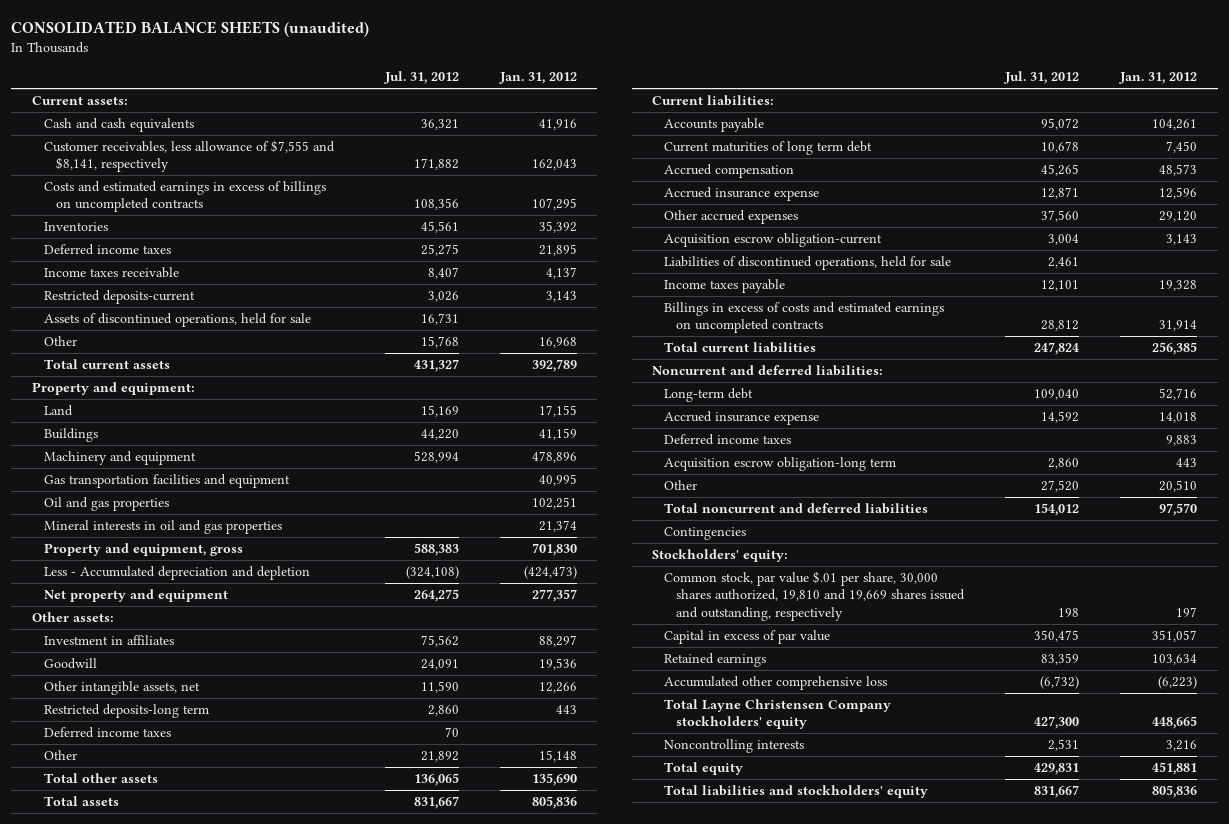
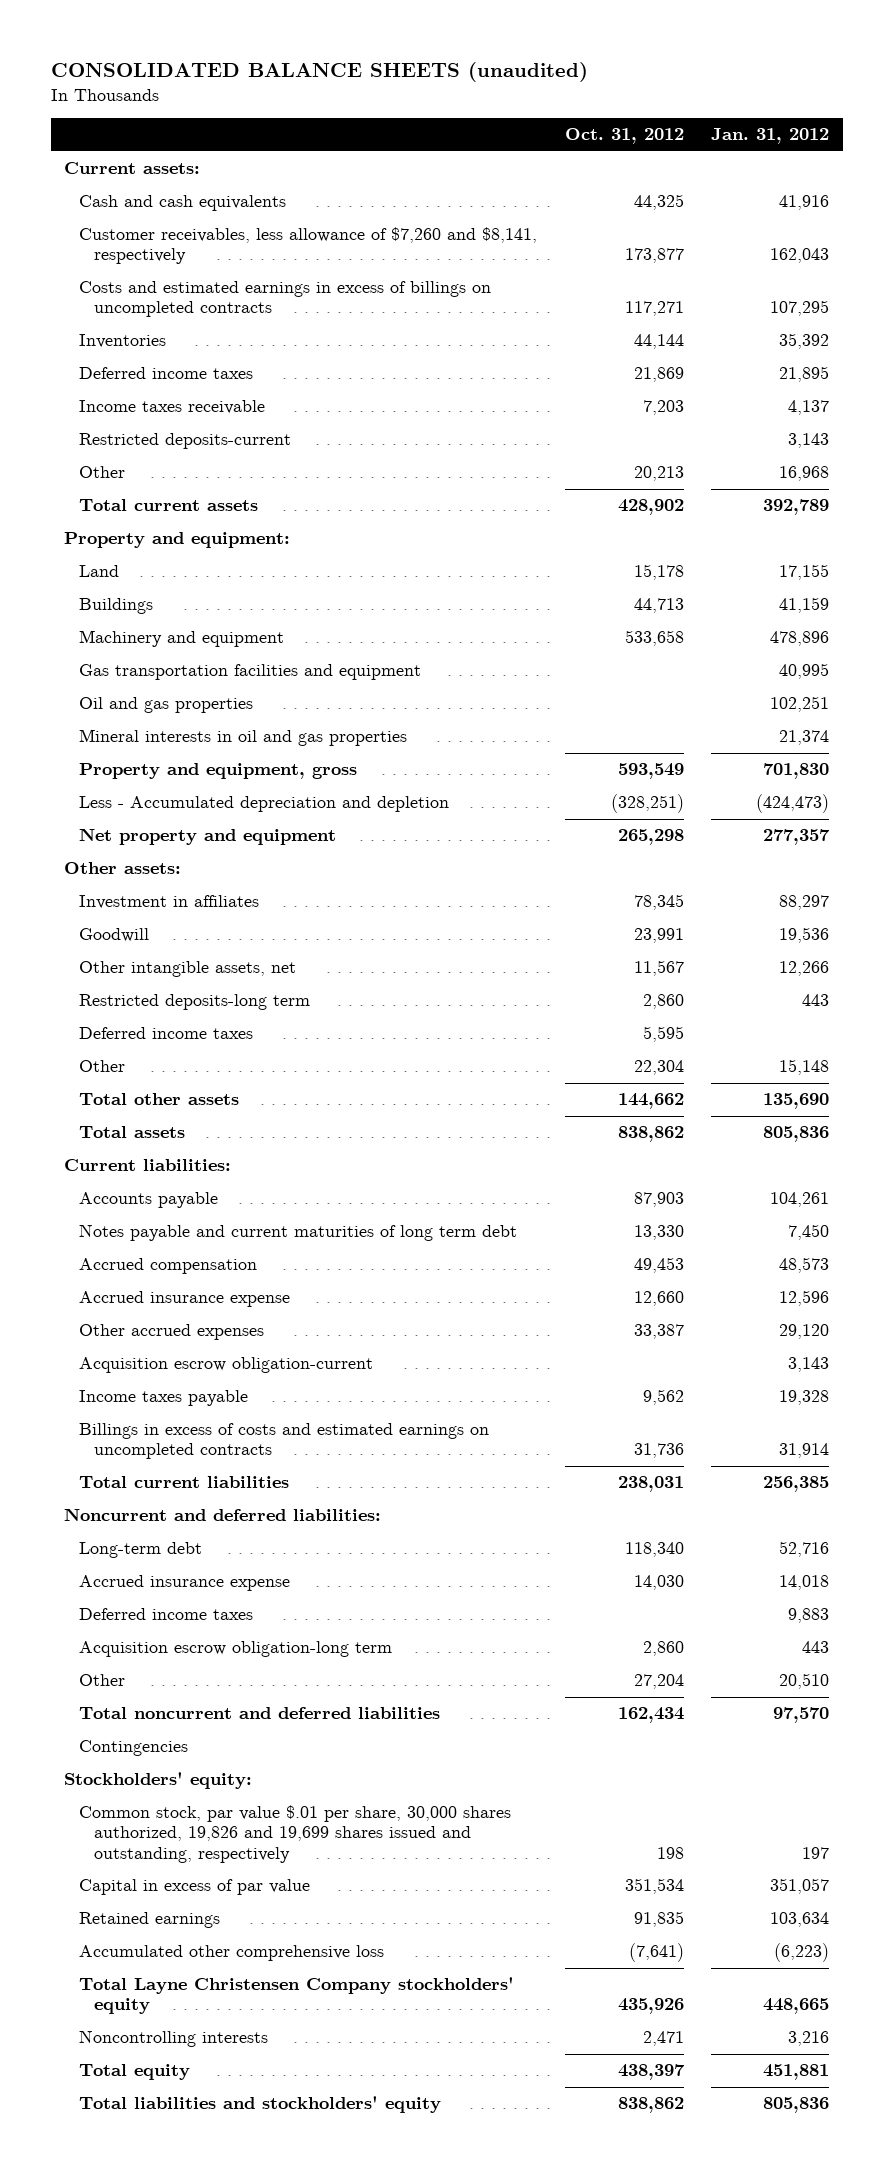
[383,71,459,85] Jul. 31, 2012 -> none
none -> [564,128,684,145] Oct. 31, 2012
[43,140,335,173] Customer receivables, less allowance of $7,555 and $8,141, respectively -> [79,227,538,265] Customer receivables, less allowance of $7,260 and $8,141, respectively
[43,313,311,328] Assets of discontinued operations, held for sale -> none
[664,141,873,156] Current maturities of long term debt -> [79,1224,518,1242] Notes payable and current maturities of long term debt
[664,256,952,271] Liabilities of discontinued operations, held for sale -> none
[664,571,966,621] Common stock, par value $.01 per share, 30,000 shares authorized, 19,810 and 19,669 shares issued and outstanding, respectively -> [79,1805,512,1863] Common stock, par value $.01 per share, 30,000 shares authorized, 19,826 and 19,699 shares issued and outstanding, respectively

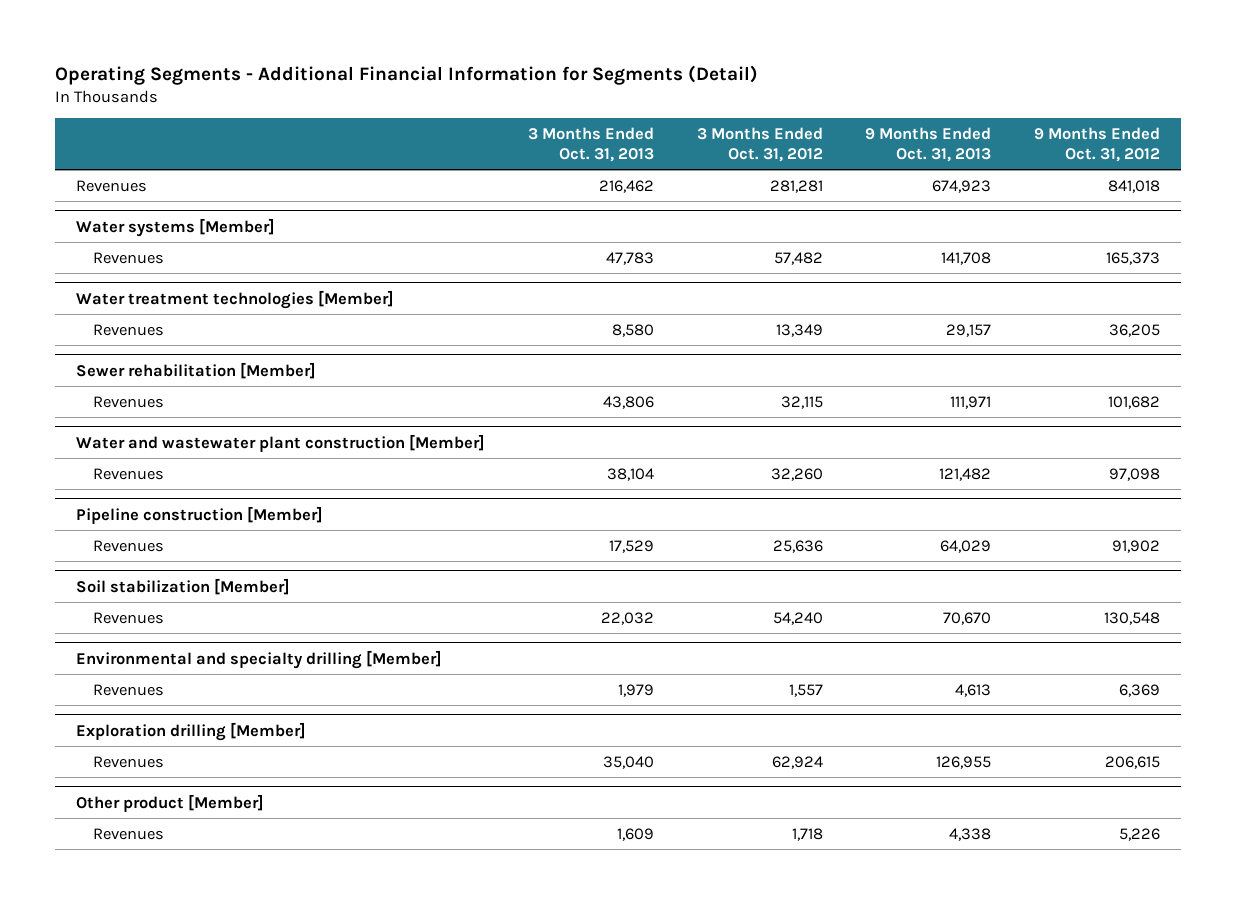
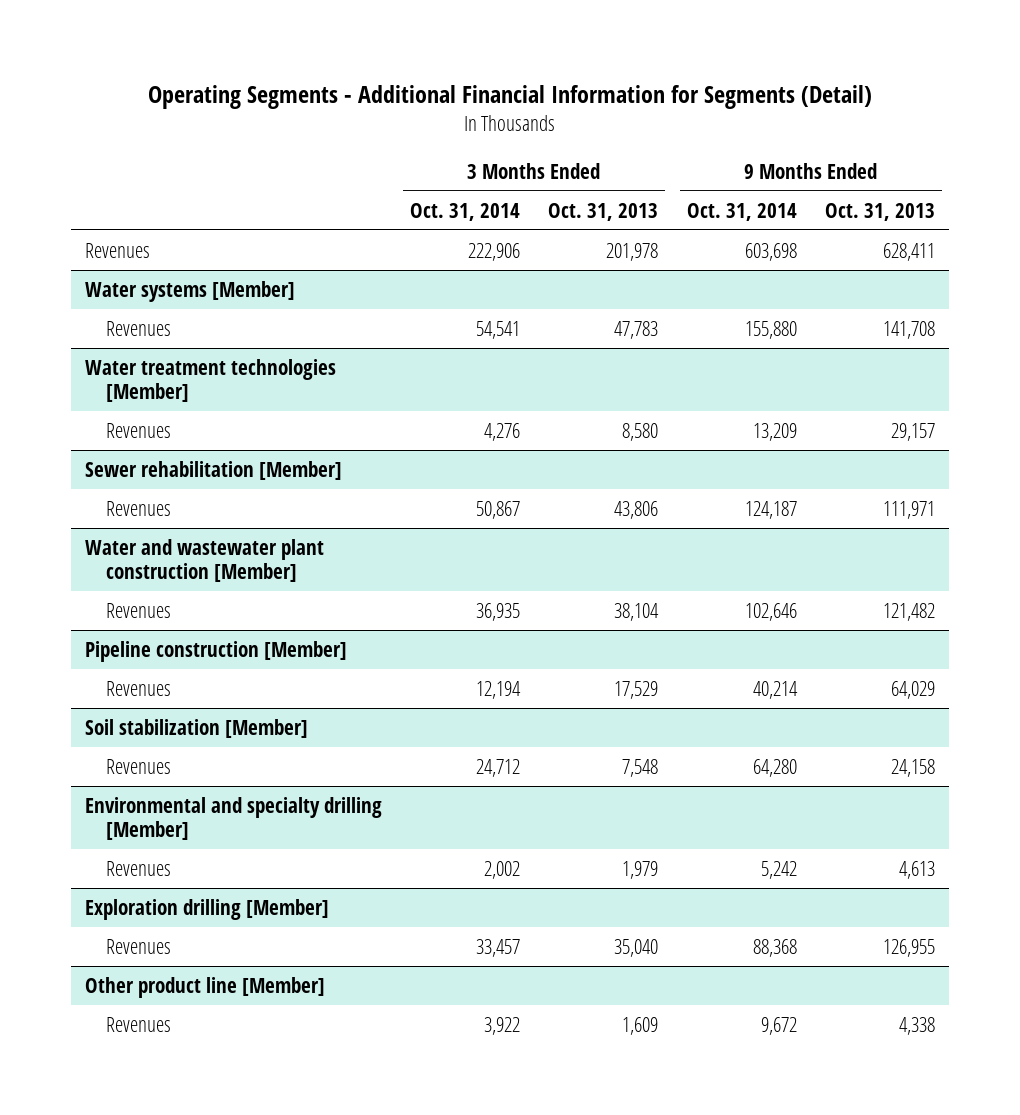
[696,126,823,162] 3 Months Ended Oct. 31, 2012 -> none
[1034,126,1161,162] 9 Months Ended Oct. 31, 2012 -> none
none -> [410,202,521,221] Oct. 31, 2014
none -> [686,202,797,221] Oct. 31, 2014
[598,179,654,193] 216,462 -> [606,242,659,261] 201,978
[932,179,992,193] 674,923 -> [882,242,935,261] 628,411
[600,611,654,625] 22,032 -> [622,758,659,777] 7,548
[943,611,992,625] 70,670 -> [890,758,935,777] 24,158
[75,793,264,812] Other product [Member] -> [84,976,325,998] Other product line [Member]

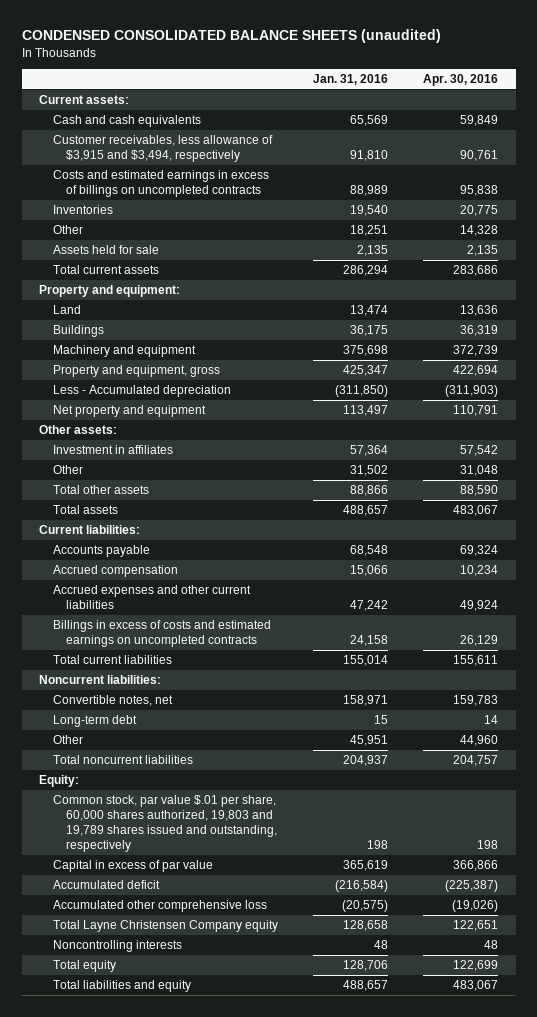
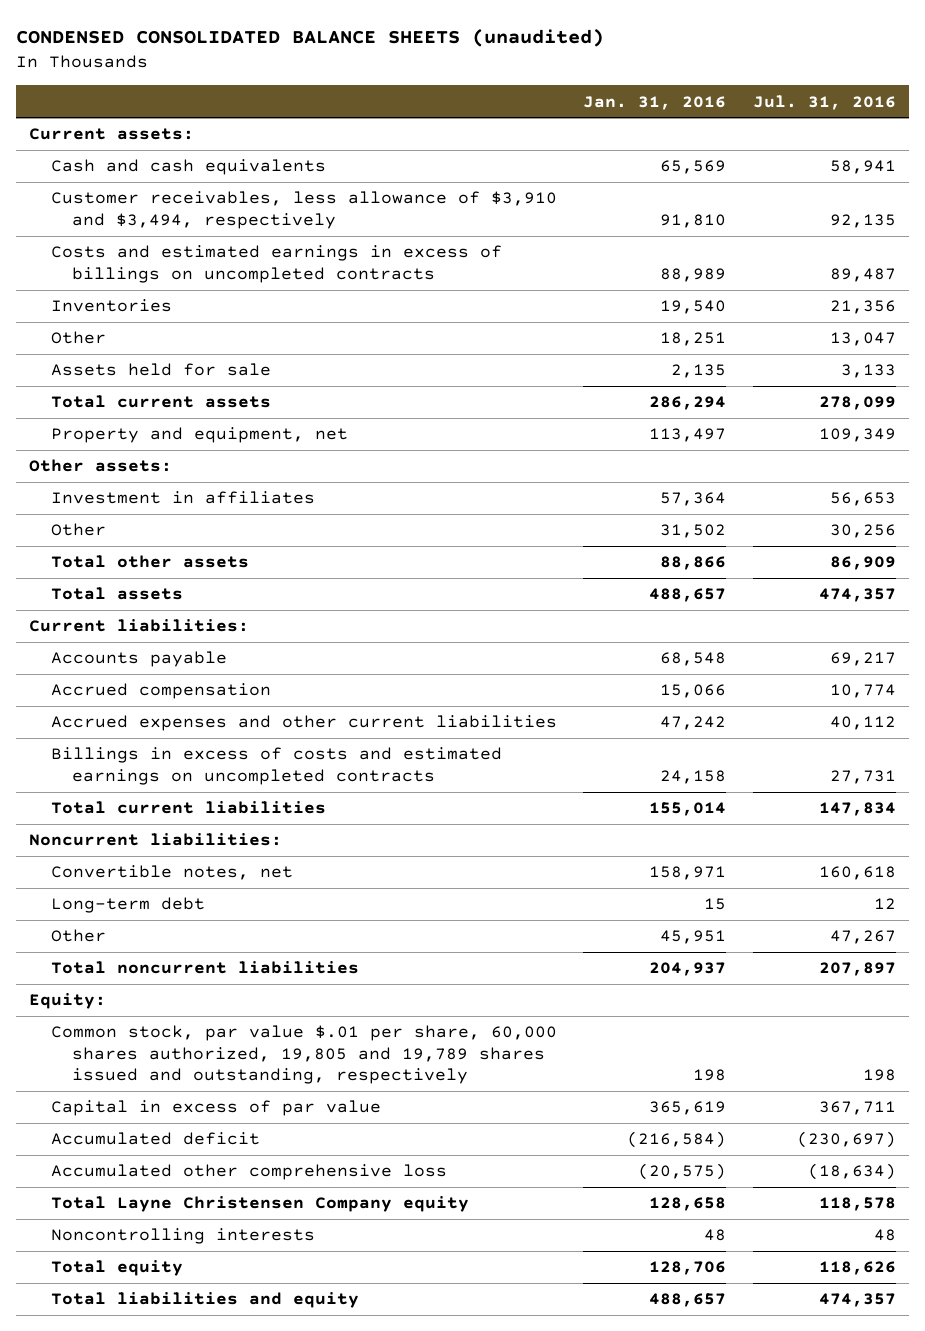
[423,73,499,86] Apr. 30, 2016 -> none
none -> [753,94,897,110] Jul. 31, 2016
[52,135,273,163] Customer receivables, less allowance of $3,915 and $3,494, respectively -> [50,191,557,229] Customer receivables, less allowance of $3,910 and $3,494, respectively
[39,285,181,298] Property and equipment: -> none
[52,305,81,315] Land -> none
[52,325,104,338] Buildings -> none
[52,345,196,358] Machinery and equipment -> none
[52,365,220,378] Property and equipment, gross -> none
[52,385,231,398] Less - Accumulated depreciation -> none
[52,405,206,418] Net property and equipment -> [50,427,348,444] Property and equipment, net
[52,795,277,853] Common stock, par value $.01 per share, 60,000 shares authorized, 19,803 and 19,789 shares issued and outstanding, respectively -> [50,1025,557,1084] Common stock, par value $.01 per share, 60,000 shares authorized, 19,805 and 19,789 shares issued and outstanding, respectively

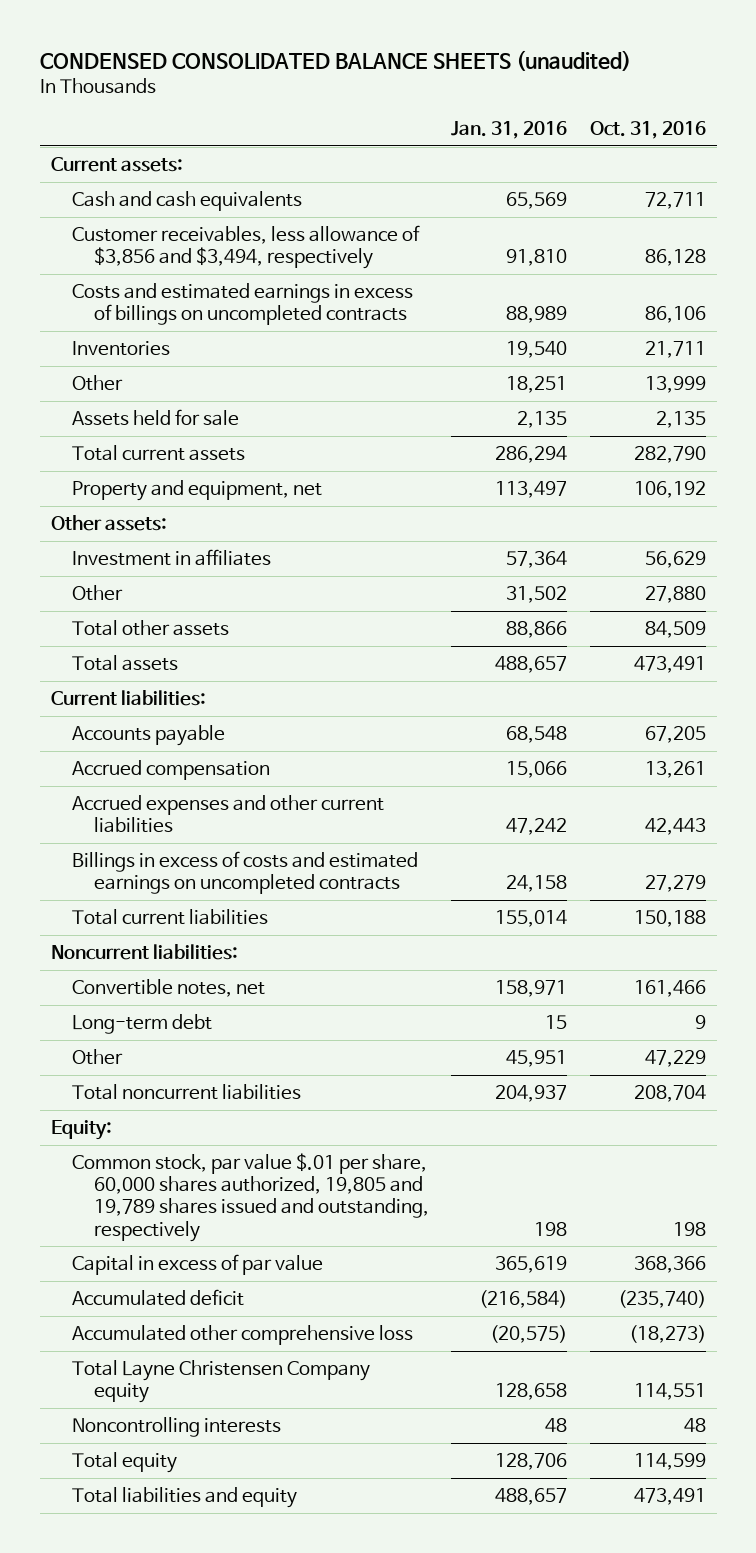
[753,94,897,110] Jul. 31, 2016 -> none
none -> [589,120,706,139] Oct. 31, 2016
[50,191,557,229] Customer receivables, less allowance of $3,910 and $3,494, respectively -> [72,224,421,270] Customer receivables, less allowance of $3,856 and $3,494, respectively

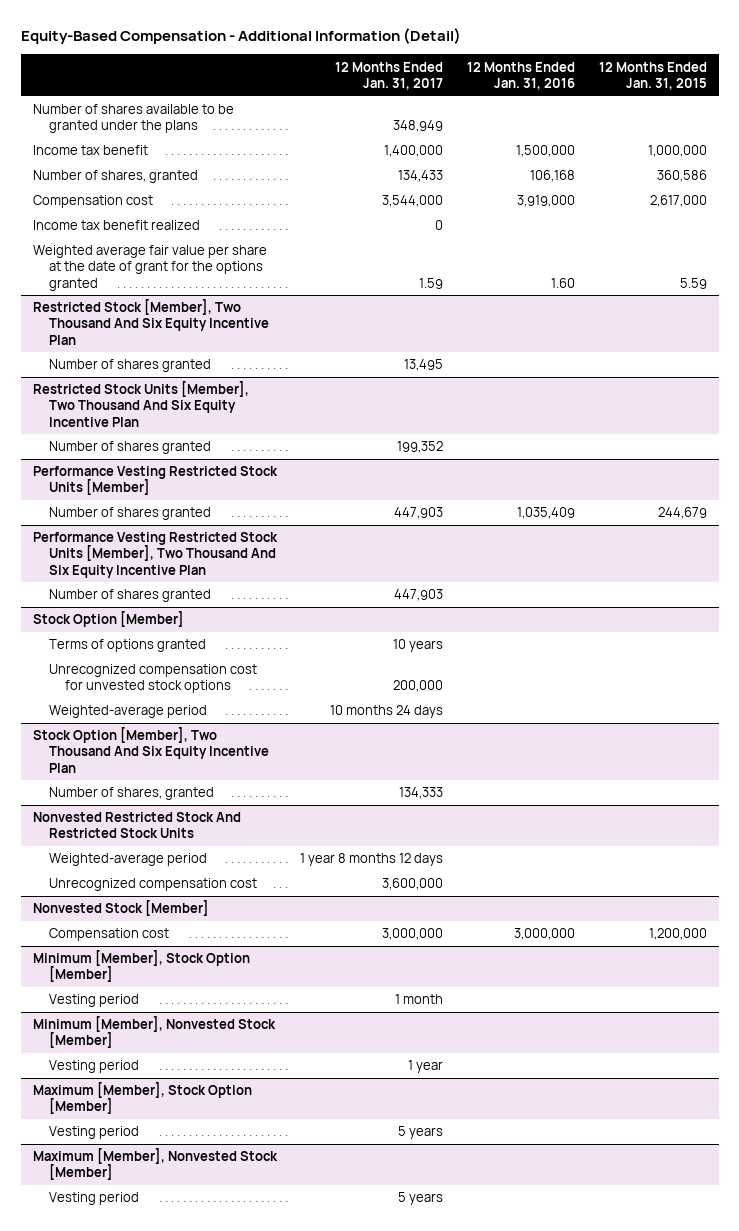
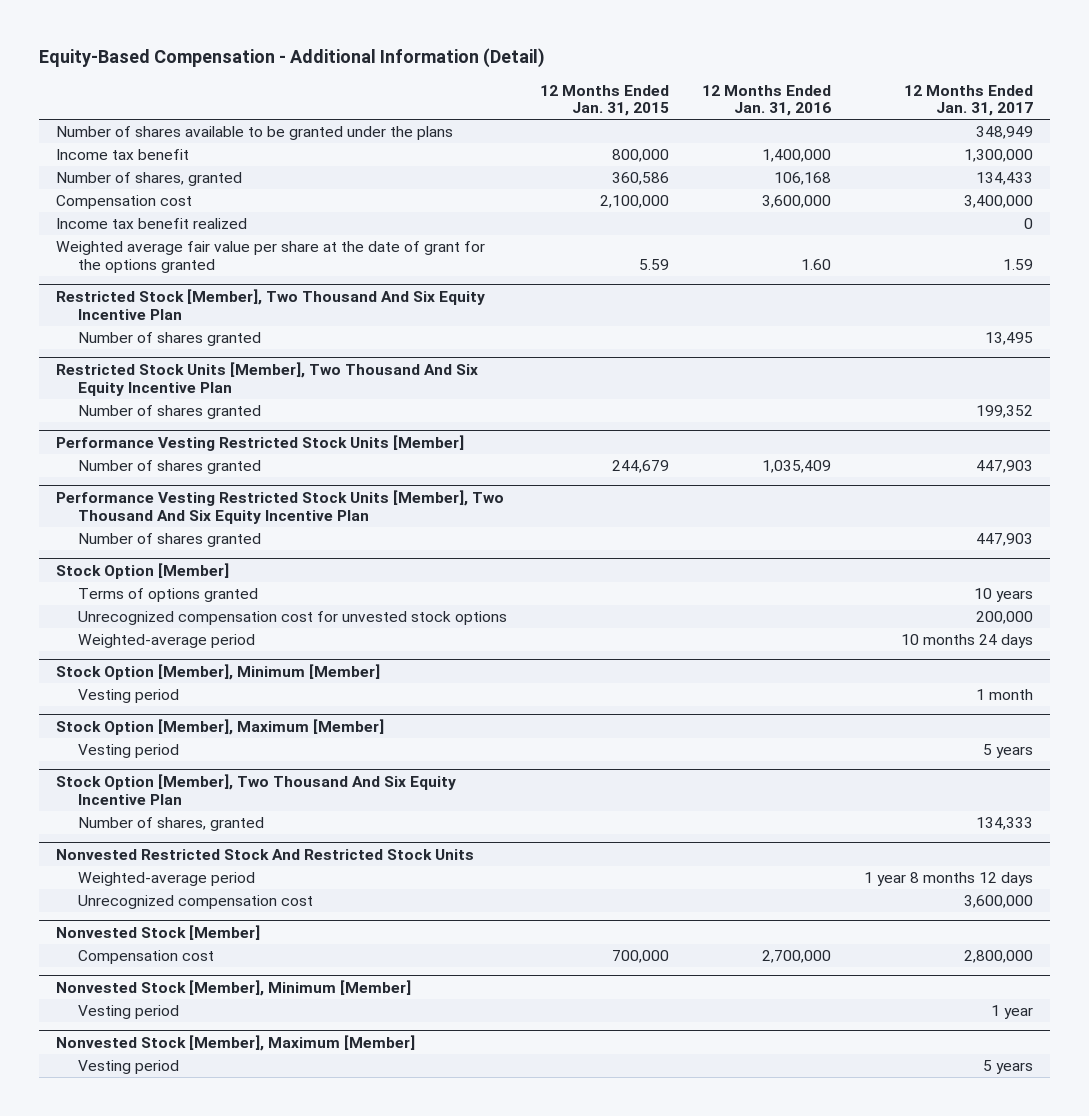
[384,145,444,158] 1,400,000 -> [964,148,1034,162] 1,300,000
[516,145,576,158] 1,500,000 -> [761,148,831,162] 1,400,000
[647,145,707,158] 1,000,000 -> [611,148,669,162] 800,000
[382,195,444,208] 3,544,000 -> [964,194,1034,208] 3,400,000
[517,195,576,208] 3,919,000 -> [761,194,831,208] 3,600,000
[649,195,707,208] 2,617,000 -> [599,194,669,208] 2,100,000
none -> [55,663,380,680] Stock Option [Member], Minimum [Member]
none -> [77,688,179,703] Vesting period
none -> [55,718,384,735] Stock Option [Member], Maximum [Member]
none -> [77,743,179,758] Vesting period
[32,950,250,983] Minimum [Member], Stock Option [Member] -> none
[48,994,139,1008] Vesting period -> none
[382,928,444,941] 3,000,000 -> [964,949,1034,963] 2,800,000
[514,928,576,941] 3,000,000 -> [761,949,831,963] 2,700,000
[648,928,707,941] 1,200,000 -> [611,949,669,963] 700,000
[32,1016,276,1049] Minimum [Member], Nonvested Stock [Member] -> [55,979,411,996] Nonvested Stock [Member], Minimum [Member]
[32,1082,252,1115] Maximum [Member], Stock Option [Member] -> none
[48,1126,139,1140] Vesting period -> none
[32,1148,278,1181] Maximum [Member], Nonvested Stock [Member] -> [55,1034,415,1051] Nonvested Stock [Member], Maximum [Member]

